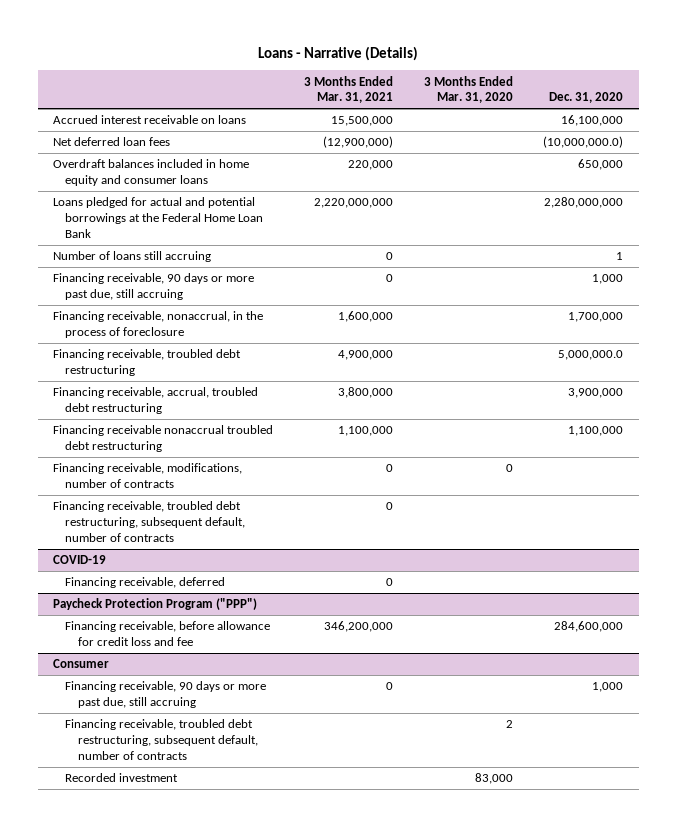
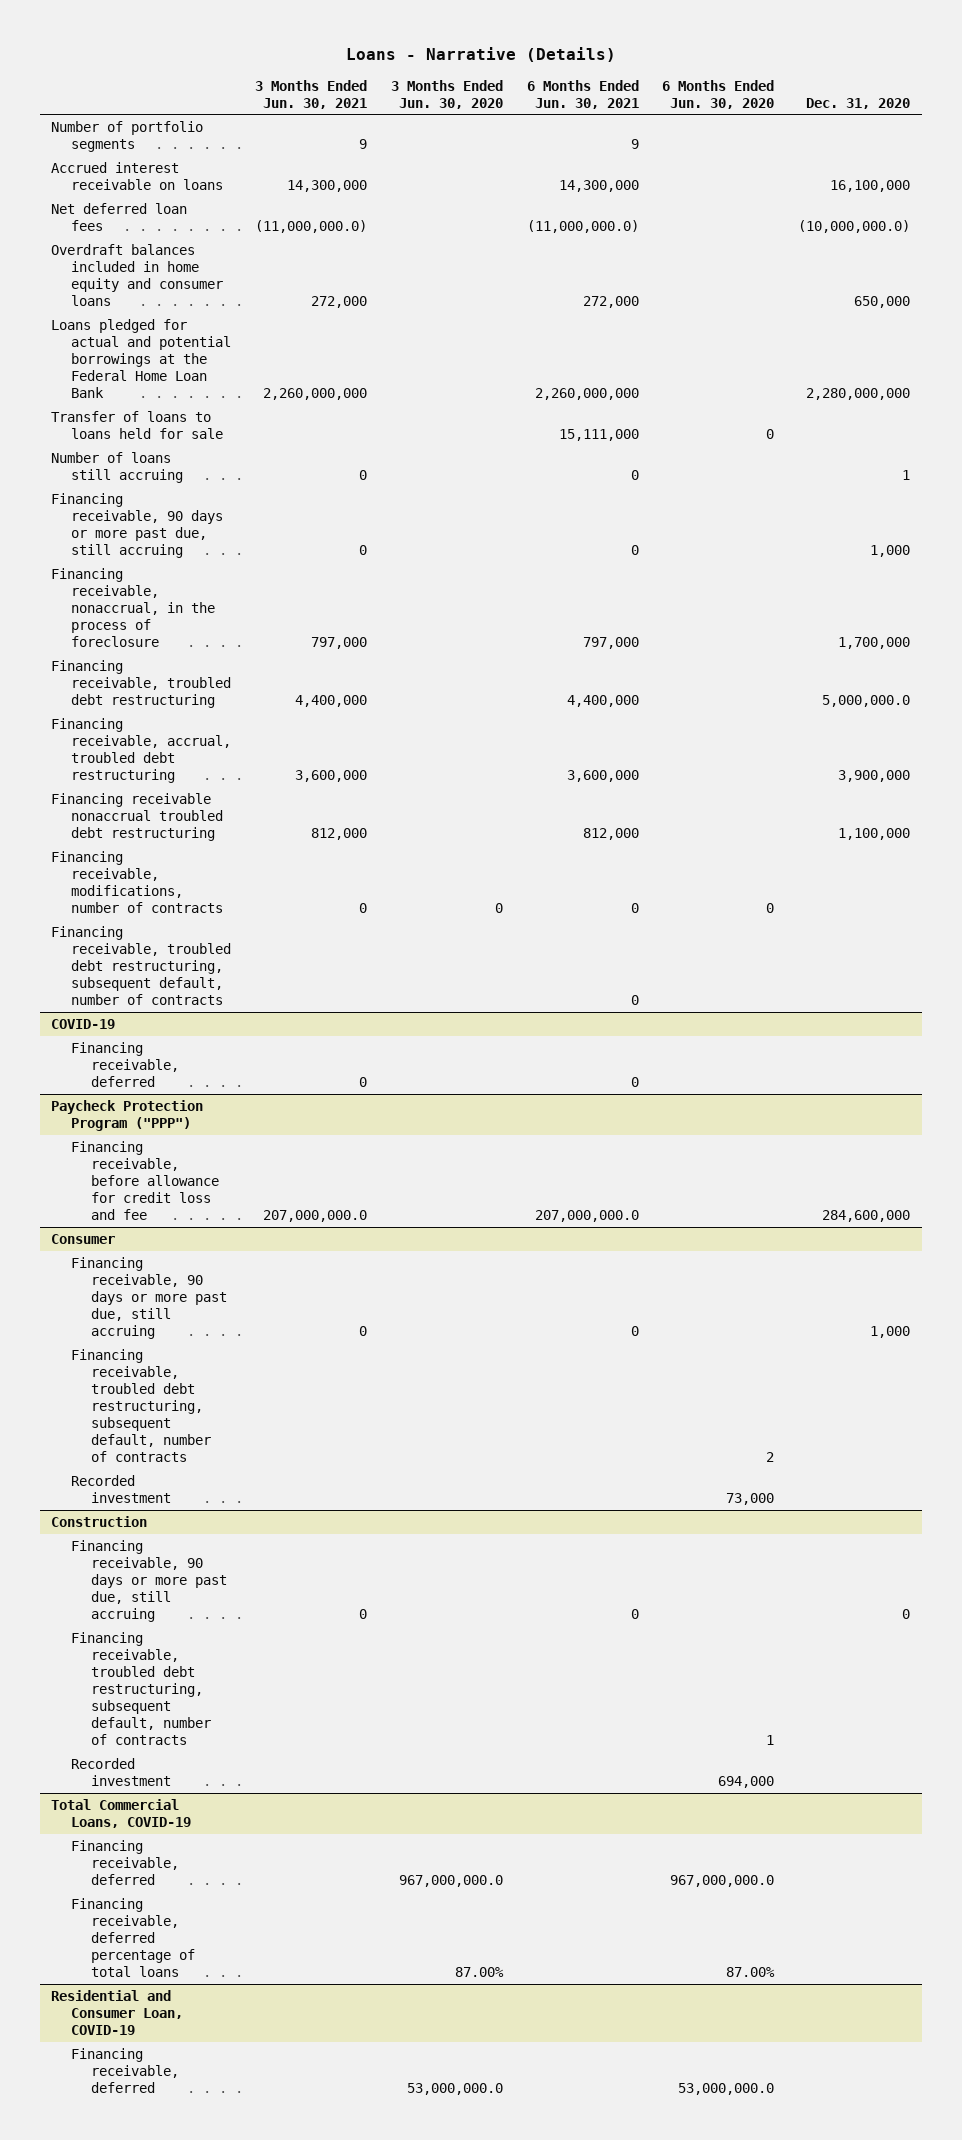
[303,75,393,104] 3 Months Ended Mar. 31, 2021 -> none
[423,75,513,104] 3 Months Ended Mar. 31, 2020 -> none
none -> [255,79,368,109] 3 Months Ended Jun. 30, 2021
none -> [390,79,503,109] 3 Months Ended Jun. 30, 2020
none -> [526,79,639,109] 6 Months Ended Jun. 30, 2021
none -> [662,79,775,109] 6 Months Ended Jun. 30, 2020
none -> [51,120,204,152] Number of portfolio segments
none -> [51,410,224,439] Transfer of loans to loans held for sale
none -> [51,1515,148,1527] Construction
none -> [71,1539,228,1622] Financing receivable, 90 days or more past due, still accruing
none -> [71,1631,212,1745] Financing receivable, troubled debt restructuring, subsequent default, number of contracts
none -> [71,1757,172,1786] Recorded investment
none -> [51,1798,192,1828] Total Commercial Loans, COVID-19
none -> [71,1839,180,1885] Financing receivable, deferred
none -> [71,1897,196,1977] Financing receivable, deferred percentage of total loans
none -> [51,1989,184,2035] Residential and Consumer Loan, COVID-19
none -> [71,2047,180,2093] Financing receivable, deferred

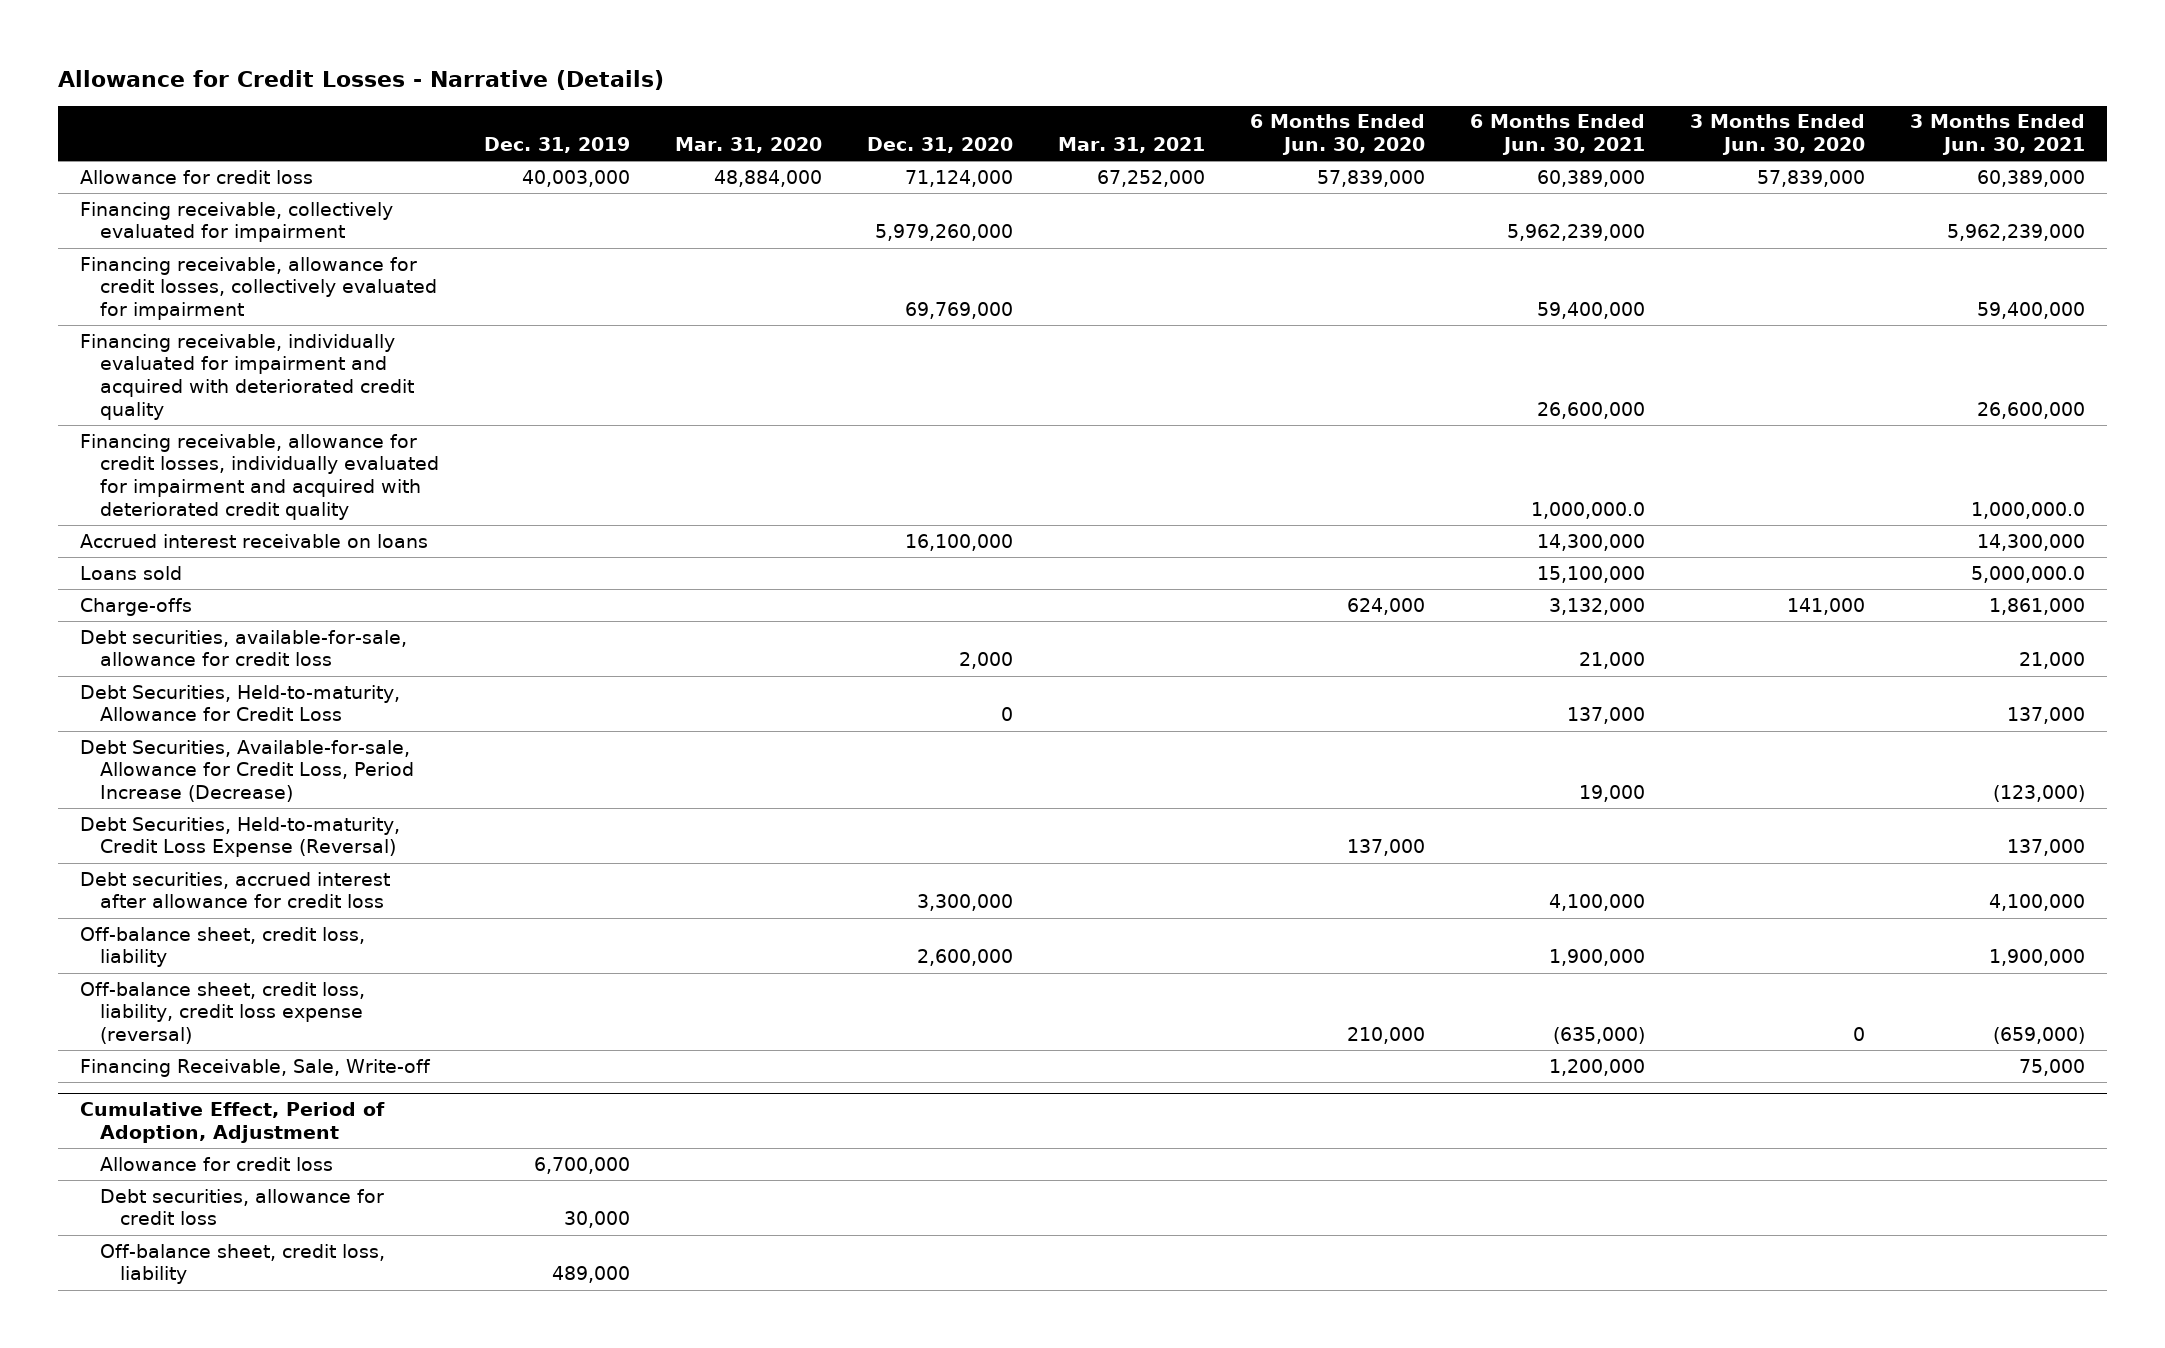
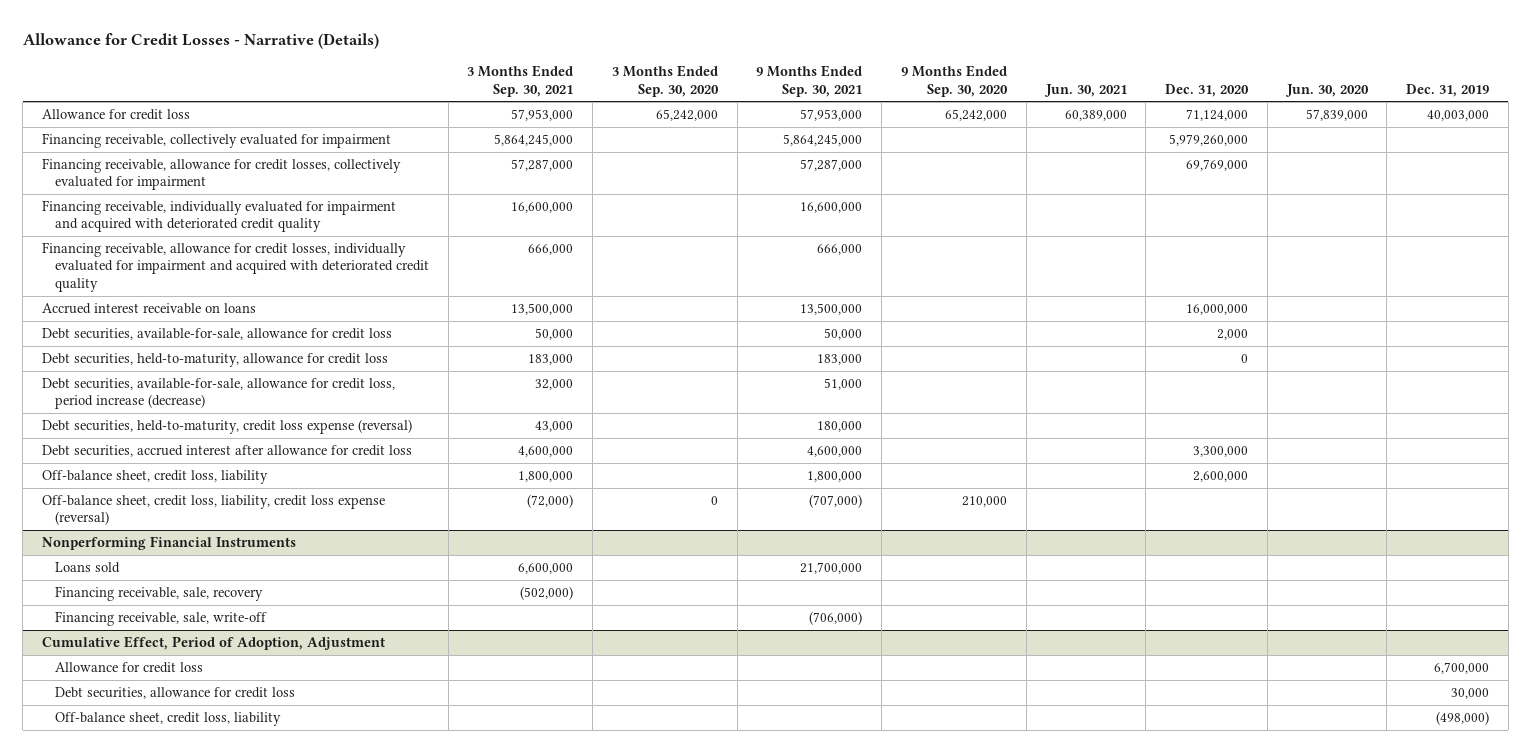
[675,137,823,154] Mar. 31, 2020 -> none
[1058,137,1206,154] Mar. 31, 2021 -> none
[1250,114,1426,156] 6 Months Ended Jun. 30, 2020 -> none
[1469,114,1645,156] 6 Months Ended Jun. 30, 2021 -> none
[1689,114,1865,156] 3 Months Ended Jun. 30, 2020 -> none
[1909,114,2085,156] 3 Months Ended Jun. 30, 2021 -> none
none -> [467,65,574,97] 3 Months Ended Sep. 30, 2021
none -> [611,65,719,97] 3 Months Ended Sep. 30, 2020
none -> [756,65,863,97] 9 Months Ended Sep. 30, 2021
none -> [900,65,1008,97] 9 Months Ended Sep. 30, 2020
none -> [1043,83,1127,97] Jun. 30, 2021
none -> [1284,83,1369,97] Jun. 30, 2020
[80,565,183,580] Loans sold -> none
[80,597,193,616] Charge-offs -> none
[905,533,1014,551] 16,100,000 -> [1186,303,1249,315] 16,000,000
[80,684,401,722] Debt Securities, Held-to-maturity, Allowance for Credit Loss -> [41,352,388,367] Debt securities, held-to-maturity, allowance for credit loss
[80,739,415,803] Debt Securities, Available-for-sale, Allowance for Credit Loss, Period Increase (Decrease) -> [41,377,395,410] Debt securities, available-for-sale, allowance for credit loss, period increase (decrease)
[80,816,401,858] Debt Securities, Held-to-maturity, Credit Loss Expense (Reversal) -> [41,418,412,434] Debt securities, held-to-maturity, credit loss expense (reversal)
[80,1058,432,1077] Financing Receivable, Sale, Write-off -> none
none -> [41,535,296,550] Nonperforming Financial Instruments
none -> [54,561,120,573] Loans sold
none -> [54,585,263,601] Financing receivable, sale, recovery
none -> [54,610,267,626] Financing receivable, sale, write-off
[552,1266,631,1284] 489,000 -> [1436,710,1490,725] (498,000)

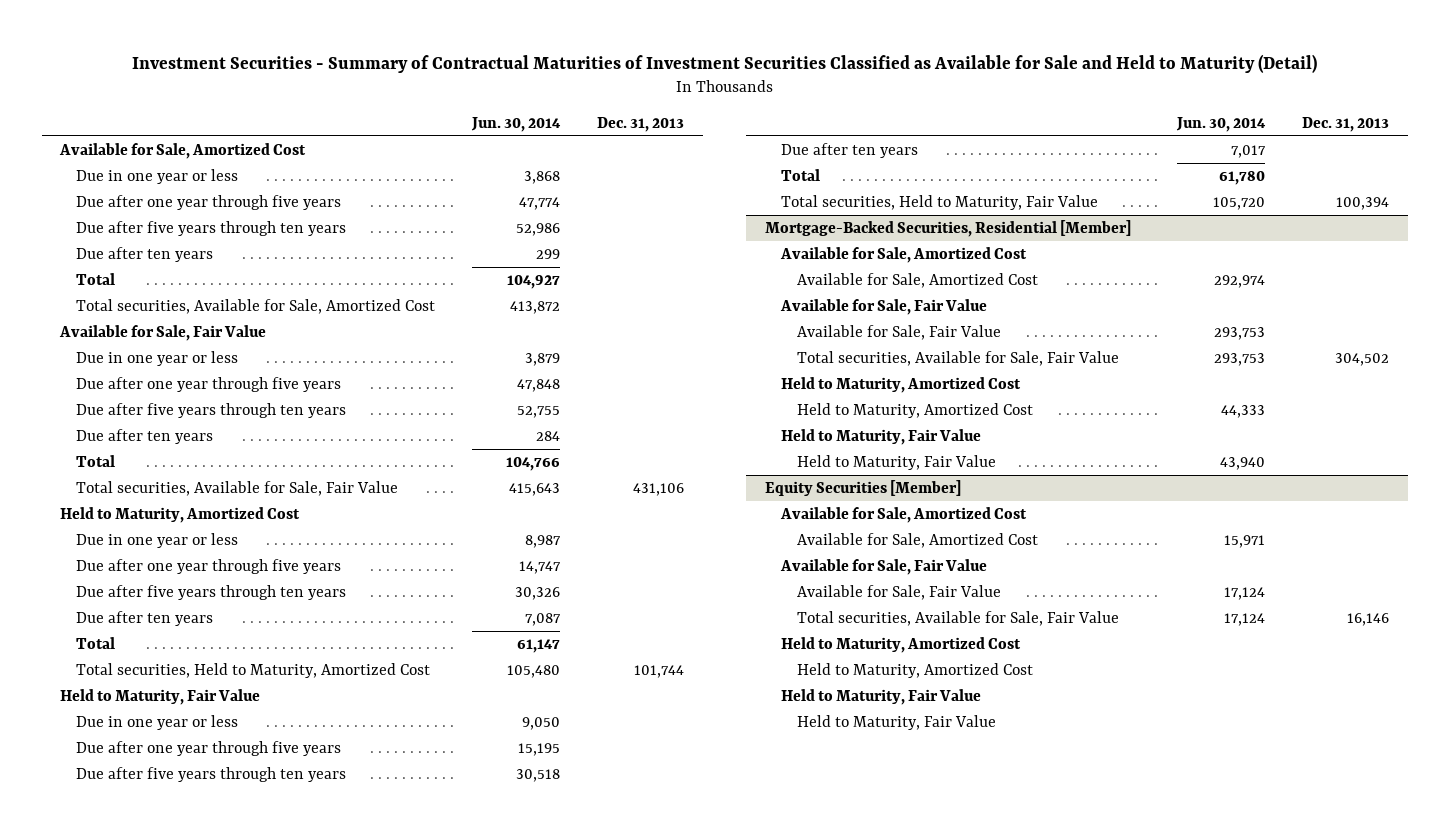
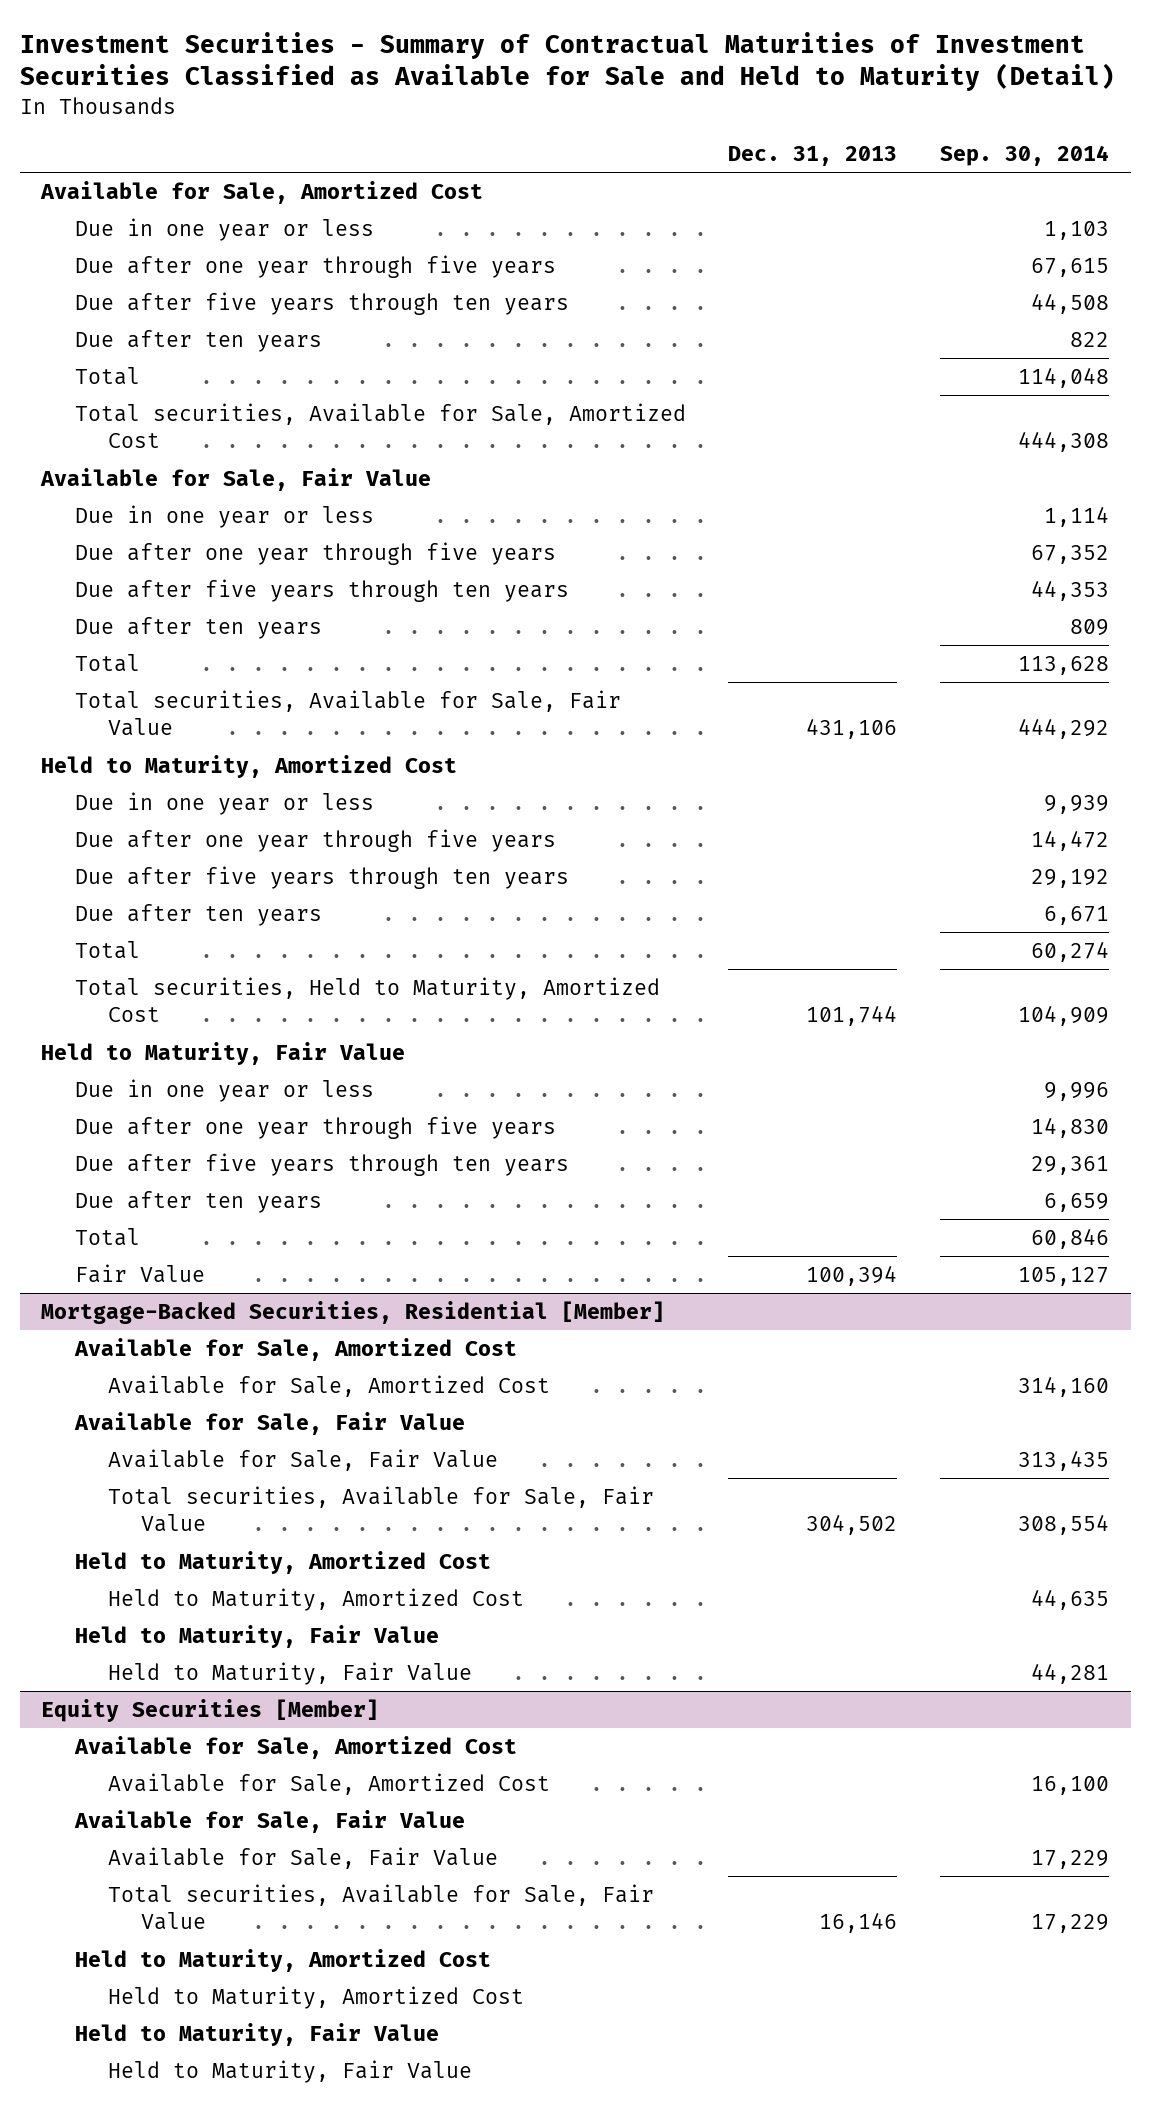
[471,116,562,132] Jun. 30, 2014 -> none
none -> [940,144,1110,166] Sep. 30, 2014
[780,194,1098,210] Total securities, Held to Maturity, Fair Value -> [74,1264,205,1284] Fair Value

